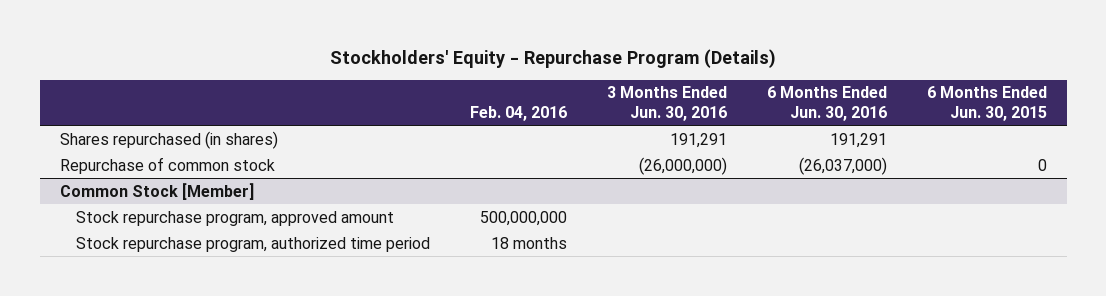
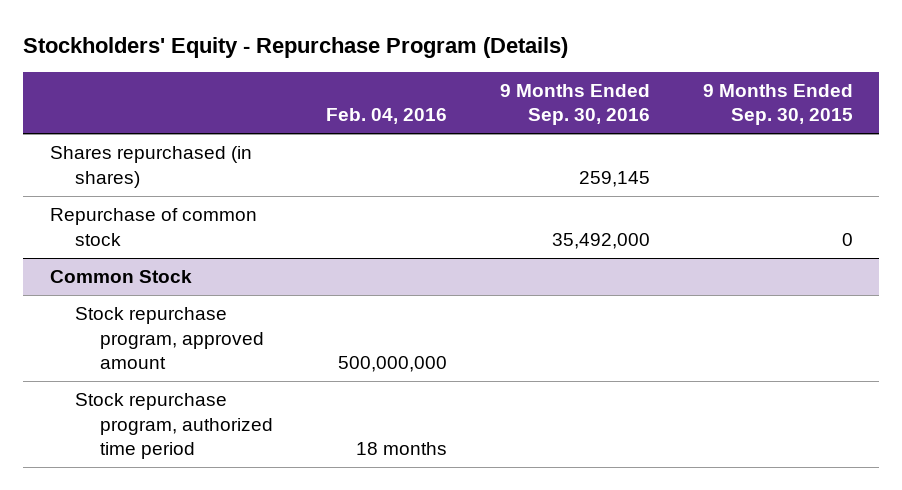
[607,86,728,121] 3 Months Ended Jun. 30, 2016 -> none
[767,86,888,121] 6 Months Ended Jun. 30, 2016 -> none
[926,86,1047,121] 6 Months Ended Jun. 30, 2015 -> none
none -> [499,83,650,126] 9 Months Ended Sep. 30, 2016
none -> [702,83,853,126] 9 Months Ended Sep. 30, 2015
[59,182,254,200] Common Stock [Member] -> [49,270,192,284] Common Stock

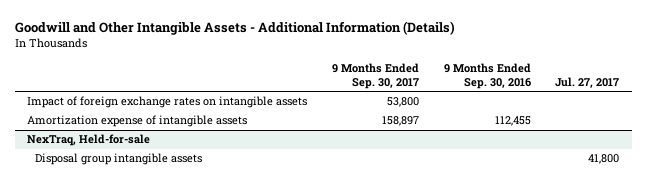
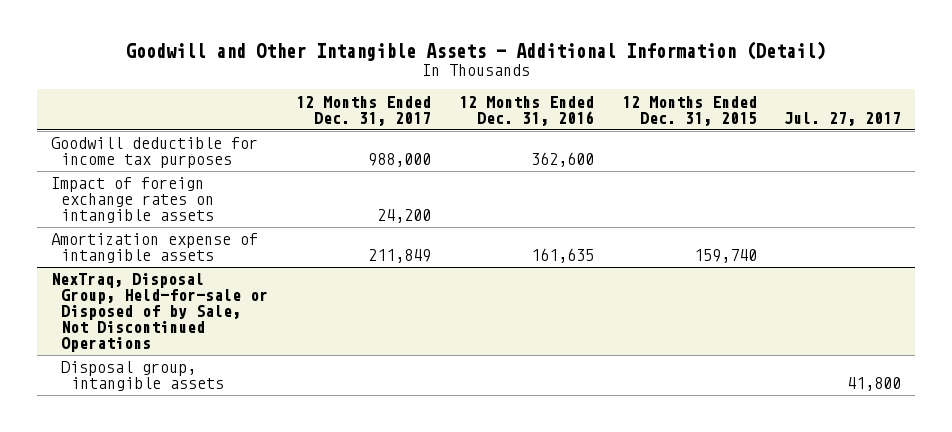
[14,21,455,36] Goodwill and Other Intangible Assets - Additional Information (Details) -> [126,40,827,61] Goodwill and Other Intangible Assets - Additional Information (Detail)
[331,62,419,89] 9 Months Ended Sep. 30, 2017 -> none
[443,62,531,89] 9 Months Ended Sep. 30, 2016 -> none
none -> [295,95,431,126] 12 Months Ended Dec. 31, 2017
none -> [458,95,594,126] 12 Months Ended Dec. 31, 2016
none -> [621,95,757,126] 12 Months Ended Dec. 31, 2015
none -> [51,137,259,169] Goodwill deductible for income tax purposes
[27,134,151,147] NexTraq, Held-for-sale -> [51,273,269,353] NexTraq, Disposal Group, Held-for-sale or Disposed of by Sale, Not Discontinued Operations
[35,153,203,166] Disposal group intangible assets -> [61,361,225,392] Disposal group, intangible assets

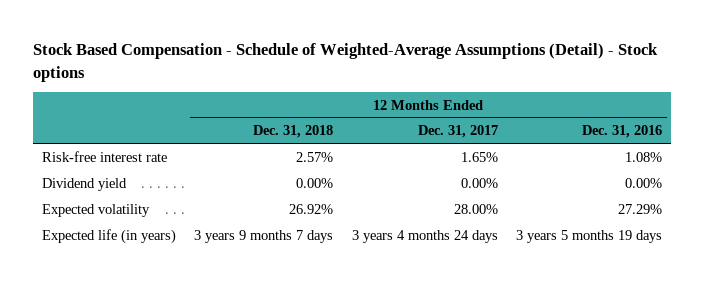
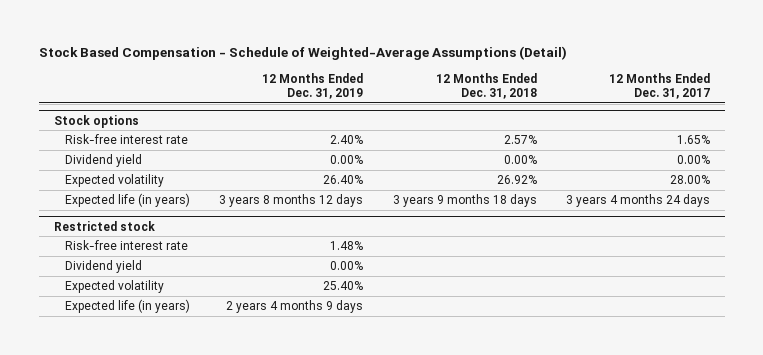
[32,43,658,82] Stock Based Compensation - Schedule of Weighted-Average Assumptions (Detail) - Stock options -> [38,46,567,61] Stock Based Compensation - Schedule of Weighted-Average Assumptions (Detail)
[582,125,663,139] Dec. 31, 2016 -> none
none -> [262,73,364,100] 12 Months Ended Dec. 31, 2019
none -> [53,114,139,128] Stock options
[194,229,334,243] 3 years 9 months 7 days -> [392,193,537,207] 3 years 9 months 18 days
none -> [53,220,155,231] Restricted stock
none -> [64,239,188,250] Risk-free interest rate
none -> [64,259,142,273] Dividend yield
none -> [64,279,164,293] Expected volatility
none -> [64,298,190,313] Expected life (in years)

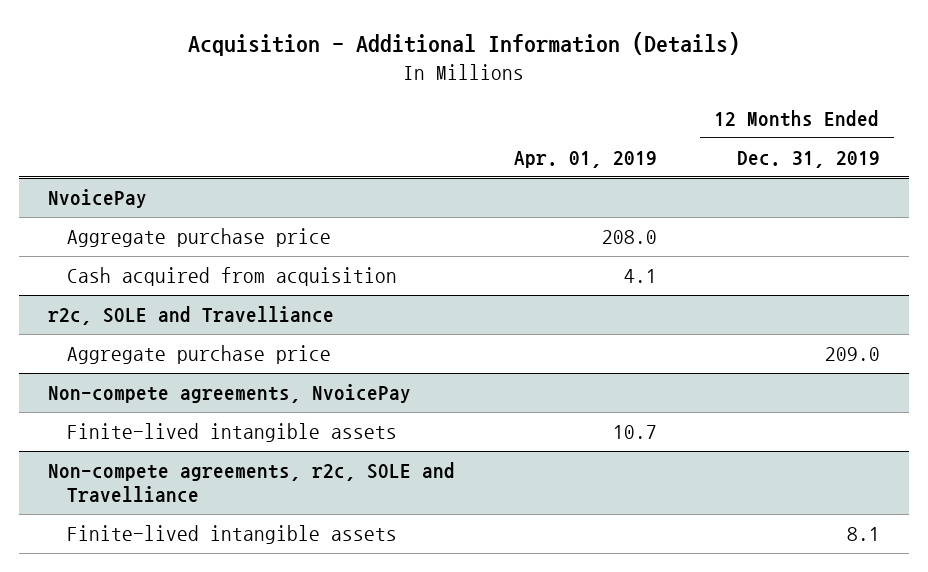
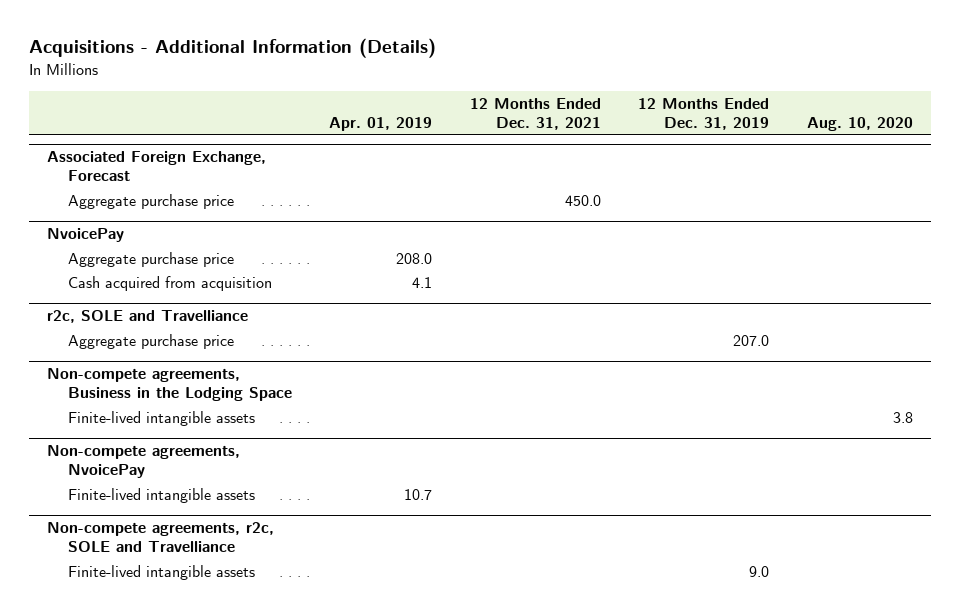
[188,32,741,57] Acquisition - Additional Information (Details) -> [28,38,436,59] Acquisitions - Additional Information (Details)
none -> [469,97,601,130] 12 Months Ended Dec. 31, 2021
none -> [806,116,913,131] Aug. 10, 2020
none -> [47,151,267,182] Associated Foreign Exchange, Forecast
none -> [67,193,234,209] Aggregate purchase price
[824,346,880,361] 209.0 -> [733,334,770,346] 207.0
none -> [47,368,292,402] Non-compete agreements, Business in the Lodging Space
none -> [67,410,255,426] Finite-lived intangible assets
[846,526,880,541] 8.1 -> [749,565,770,577] 9.0

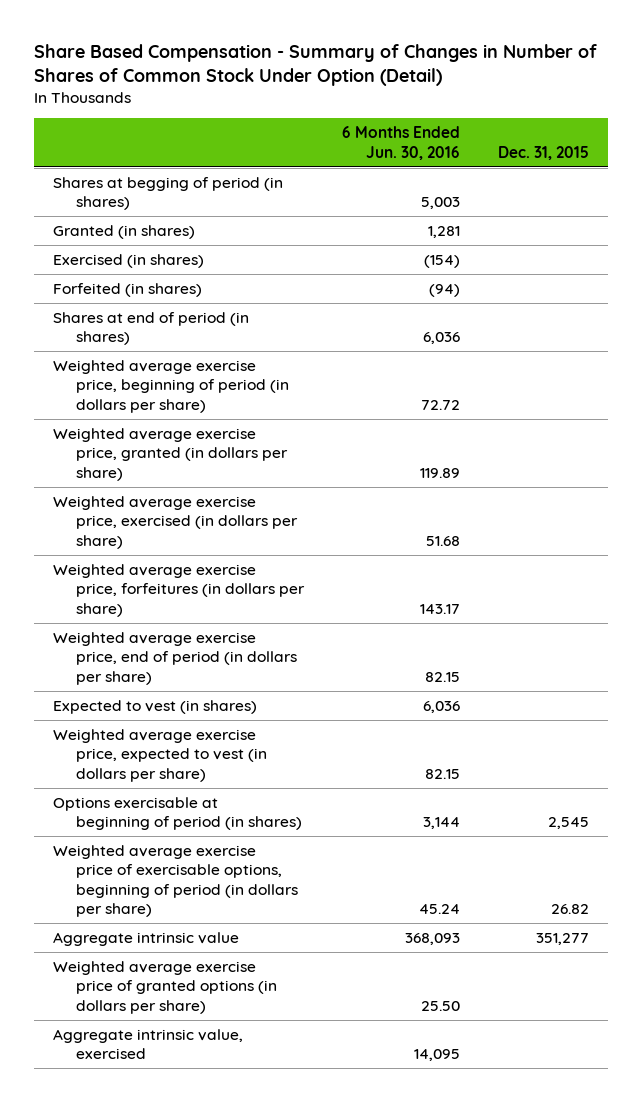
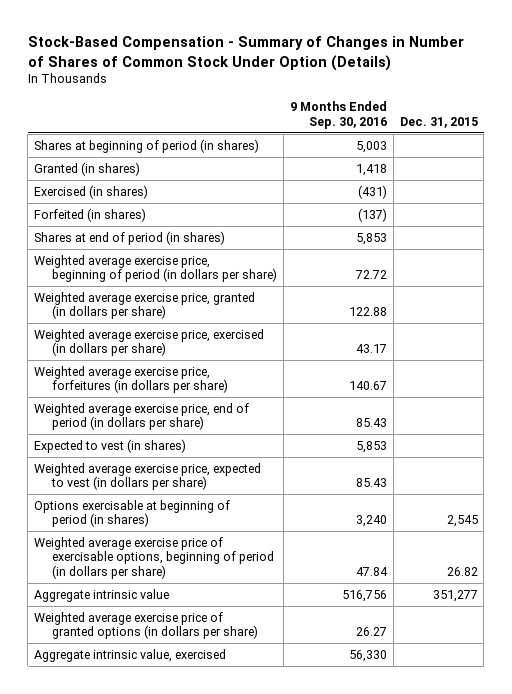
[33,43,597,86] Share Based Compensation - Summary of Changes in Number of Shares of Common Stock Under Option (Detail) -> [27,36,464,71] Stock-Based Compensation - Summary of Changes in Number of Shares of Common Stock Under Option (Details)
[341,126,460,160] 6 Months Ended Jun. 30, 2016 -> none
none -> [289,101,387,130] 9 Months Ended Sep. 30, 2016
[52,176,283,211] Shares at begging of period (in shares) -> [34,138,260,153] Shares at beginning of period (in shares)

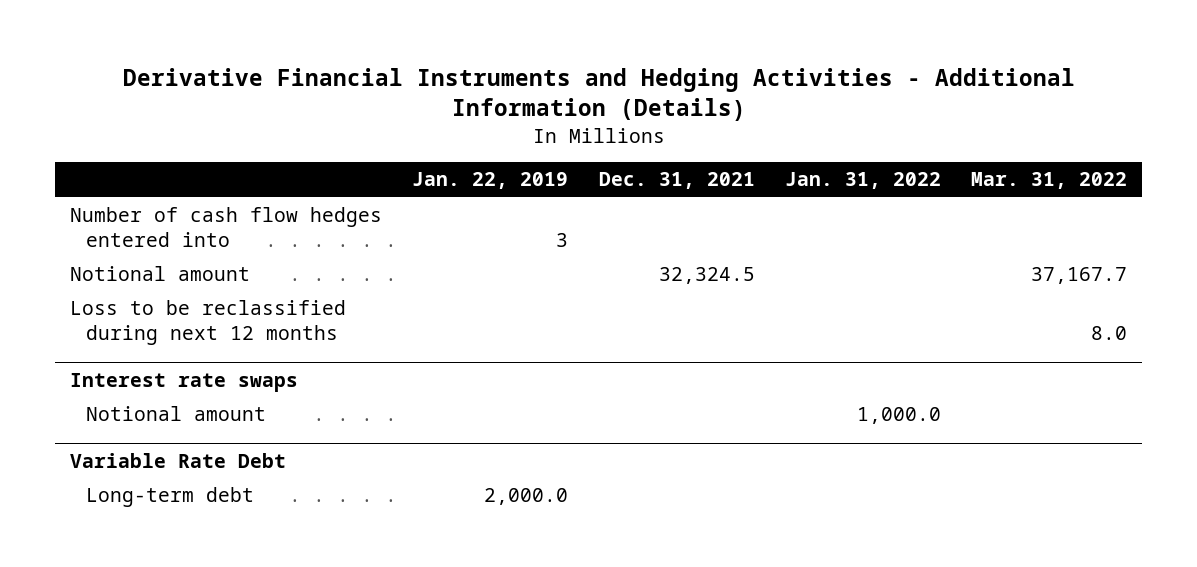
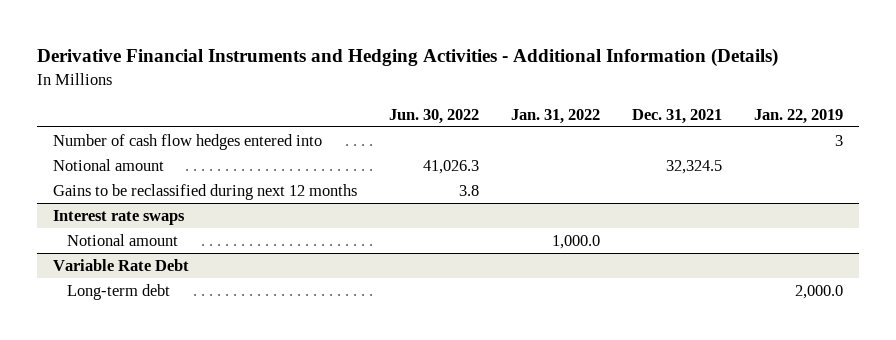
[970,172,1127,190] Mar. 31, 2022 -> none
none -> [388,108,479,124] Jun. 30, 2022
[70,300,347,346] Loss to be reclassified during next 12 months -> [52,184,357,201] Gains to be reclassified during next 12 months

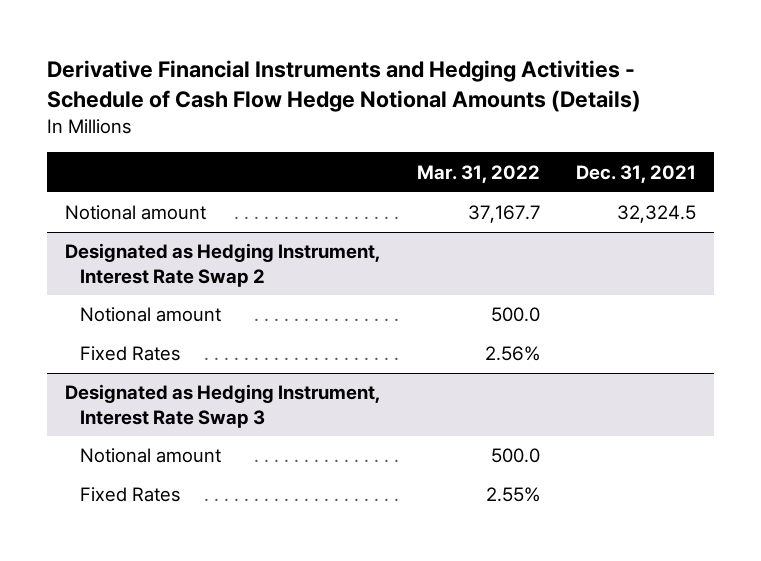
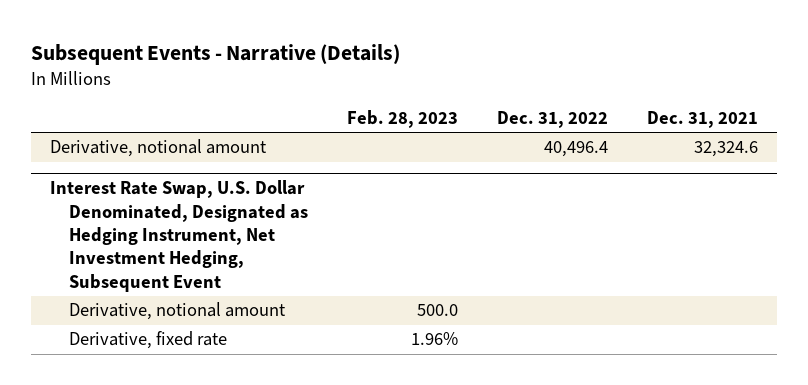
[47,60,642,113] Derivative Financial Instruments and Hedging Activities - Schedule of Cash Flow Hedge Notional Amounts (Details) -> [31,43,401,65] Subsequent Events - Narrative (Details)
[416,164,540,183] Mar. 31, 2022 -> none
none -> [346,109,458,128] Feb. 28, 2023
none -> [496,110,608,128] Dec. 31, 2022
[65,243,381,287] Designated as Hedging Instrument, Interest Rate Swap 2 -> none
[80,307,222,323] Notional amount -> none
[80,346,181,362] Fixed Rates -> none
[65,384,381,428] Designated as Hedging Instrument, Interest Rate Swap 3 -> none
[80,448,222,464] Notional amount -> none
[80,487,181,503] Fixed Rates -> none
[65,205,207,221] Notional amount -> [50,139,268,158] Derivative, notional amount
[617,205,697,224] 32,324.5 -> [693,141,758,158] 32,324.6
none -> [50,180,309,292] Interest Rate Swap, U.S. Dollar Denominated, Designated as Hedging Instrument, Net Investment Hedging, Subsequent Event
none -> [69,302,287,321] Derivative, notional amount
none -> [69,331,228,350] Derivative, fixed rate

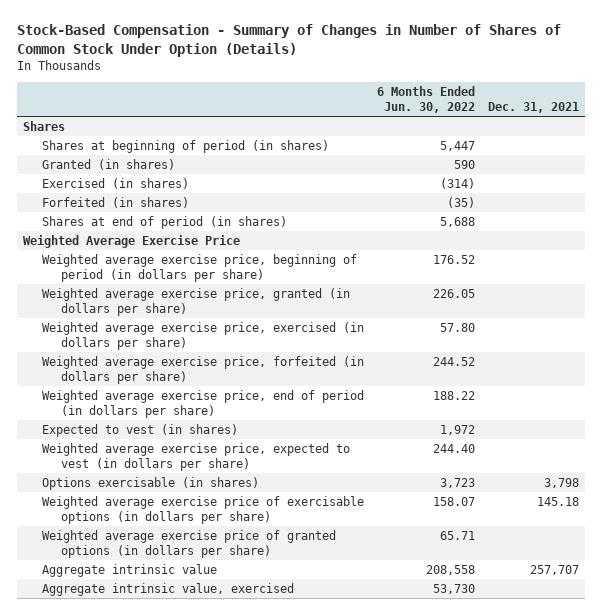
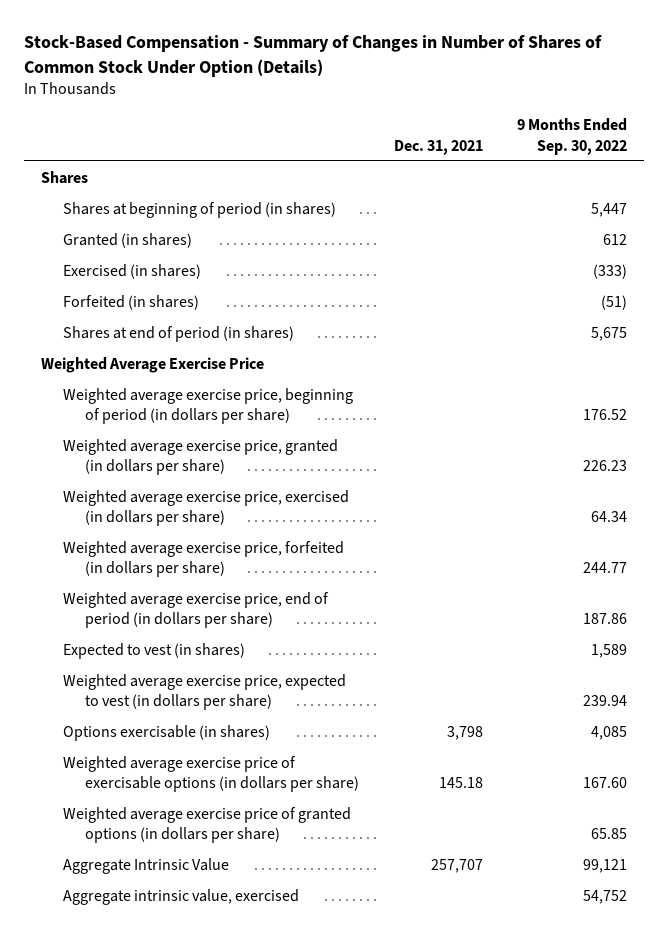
[376,86,475,113] 6 Months Ended Jun. 30, 2022 -> none
none -> [516,118,627,155] 9 Months Ended Sep. 30, 2022
[41,563,217,577] Aggregate intrinsic value -> [63,857,230,874] Aggregate Intrinsic Value

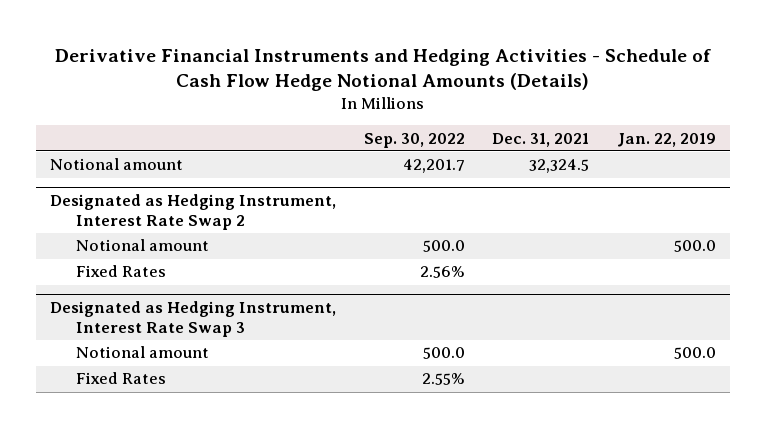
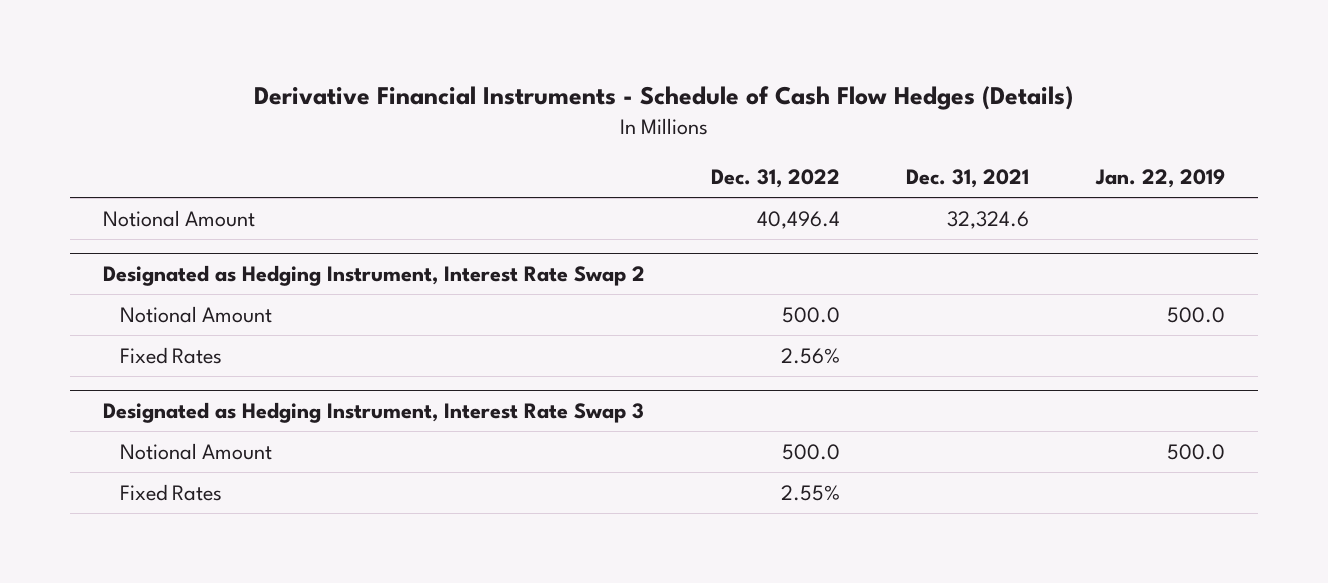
[55,48,712,92] Derivative Financial Instruments and Hedging Activities - Schedule of Cash Flow Hedge Notional Amounts (Details) -> [253,86,1073,111] Derivative Financial Instruments - Schedule of Cash Flow Hedges (Details)
[363,132,465,148] Sep. 30, 2022 -> none
none -> [711,169,841,189] Dec. 31, 2022
[50,158,184,171] Notional amount -> [103,209,256,227] Notional Amount
[529,159,590,174] 32,324.5 -> [947,210,1030,229] 32,324.6
[76,239,210,252] Notional amount -> [120,305,273,323] Notional Amount
[76,346,210,359] Notional amount -> [120,442,273,460] Notional Amount

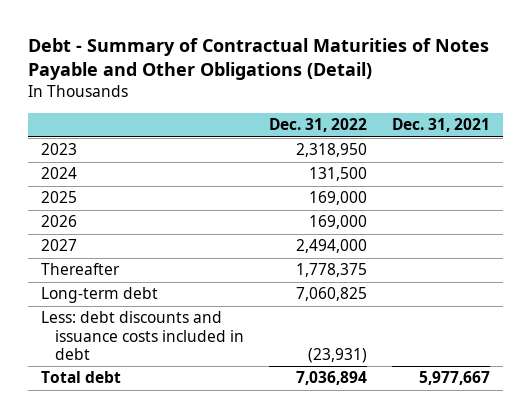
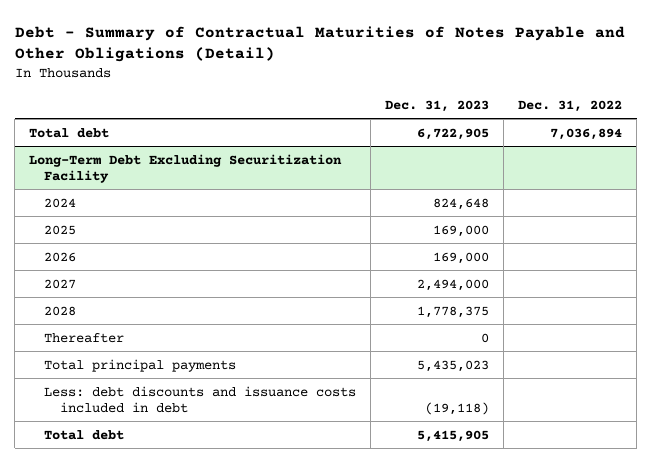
[391,118,490,133] Dec. 31, 2021 -> none
none -> [385,99,490,112] Dec. 31, 2023
[40,143,77,156] 2023 -> none
[40,167,77,180] 2024 -> none
[40,191,77,204] 2025 -> none
[40,215,77,228] 2026 -> none
[40,239,77,252] 2027 -> none
[40,263,120,276] Thereafter -> none
[40,287,158,304] Long-term debt -> none
[40,311,244,360] Less: debt discounts and issuance costs included in debt -> none
none -> [29,153,343,184] Long-Term Debt Excluding Securitization Facility
none -> [44,197,77,208] 2024
none -> [44,224,77,235] 2025
none -> [44,251,77,262] 2026
none -> [44,278,77,289] 2027
none -> [44,305,77,316] 2028
none -> [44,332,125,343] Thereafter
none -> [44,358,237,372] Total principal payments
none -> [44,385,357,414] Less: debt discounts and issuance costs included in debt
none -> [44,429,125,440] Total debt

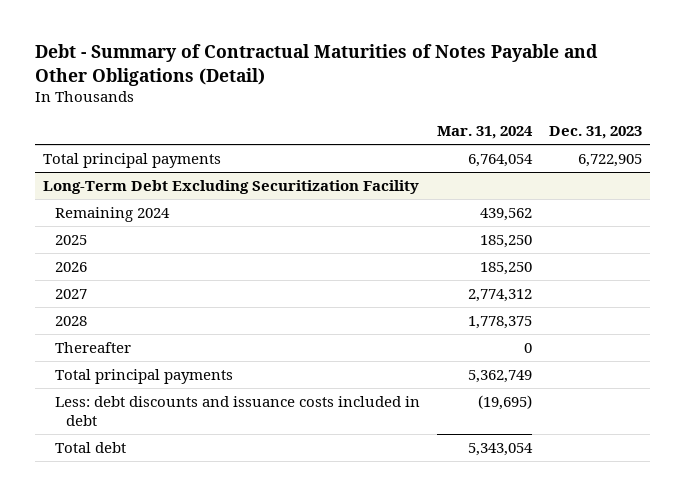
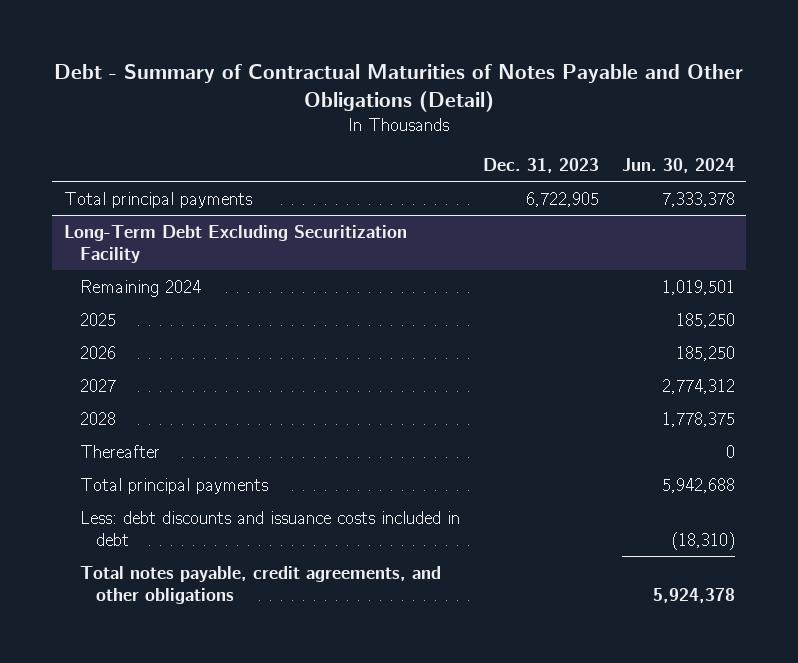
[436,126,533,140] Mar. 31, 2024 -> none
none -> [621,157,735,173] Jun. 30, 2024
[54,441,126,453] Total debt -> [79,565,441,604] Total notes payable, credit agreements, and other obligations

